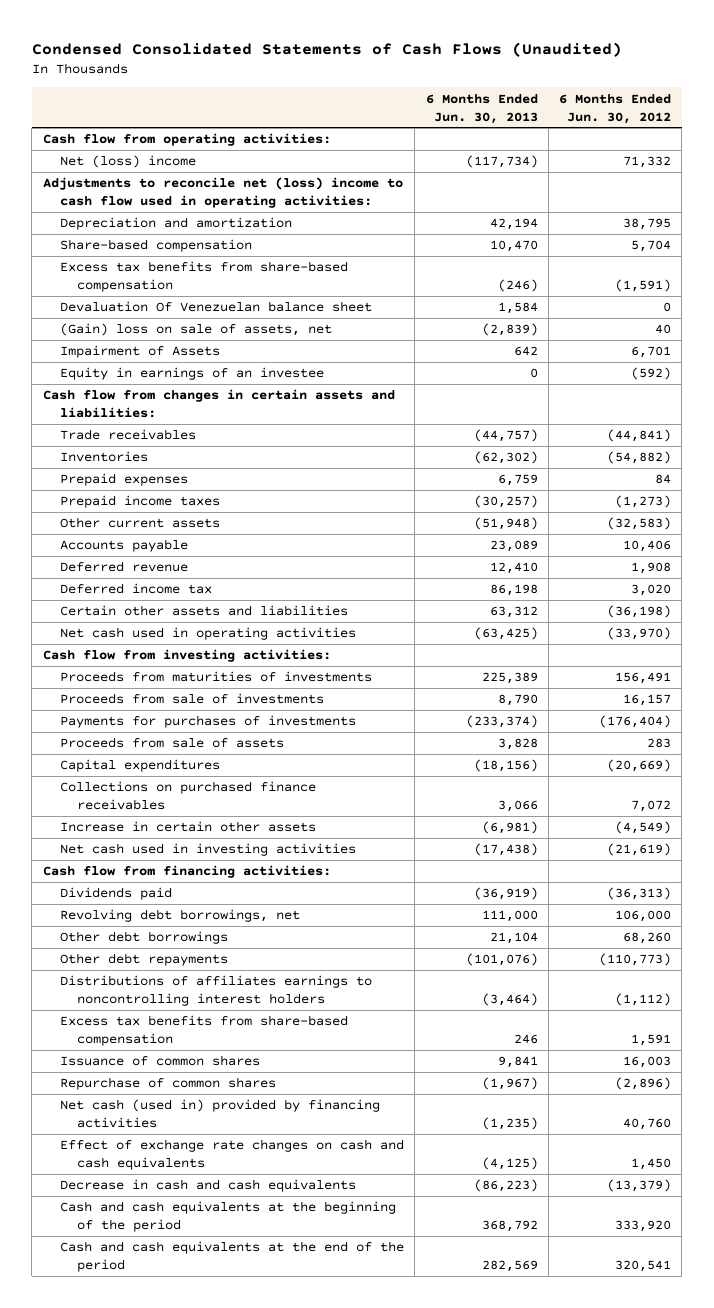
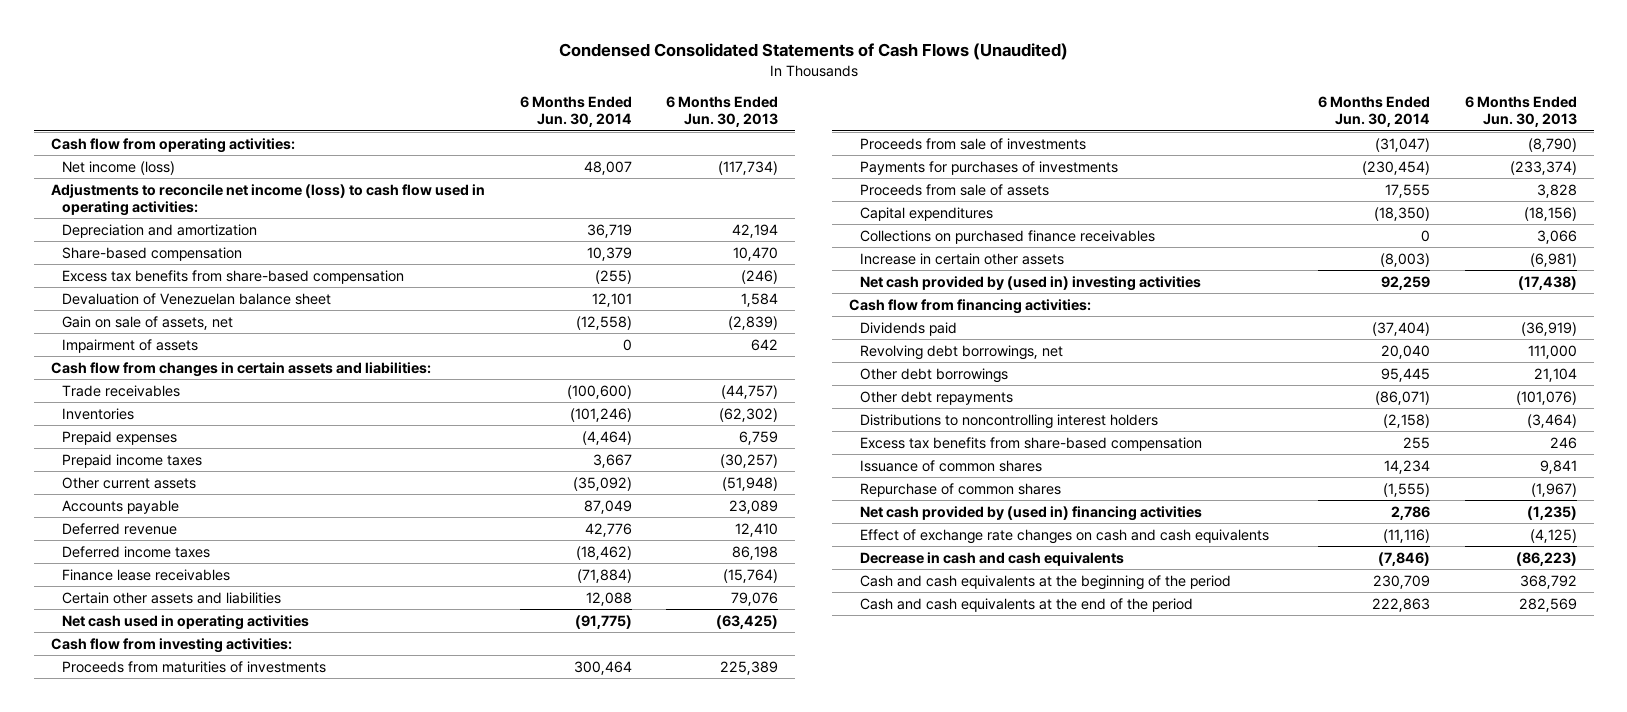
[559,93,672,124] 6 Months Ended Jun. 30, 2012 -> none
none -> [519,96,632,128] 6 Months Ended Jun. 30, 2014
[59,155,196,169] Net (loss) income -> [61,160,175,175] Net income (loss)
[42,177,403,209] Adjustments to reconcile net (loss) income to cash flow used in operating activities: -> [50,183,485,216] Adjustments to reconcile net income (loss) to cash flow used in operating activities:
[59,367,324,381] Equity in earnings of an investee -> none
[59,301,372,313] Devaluation Of Venezuelan balance sheet -> [61,292,331,305] Devaluation of Venezuelan balance sheet
[59,323,332,337] (Gain) loss on sale of assets, net -> [61,315,233,330] Gain on sale of assets, net
[59,345,220,359] Impairment of Assets -> [61,338,198,353] Impairment of assets
[59,583,212,595] Deferred income tax -> [61,545,210,558] Deferred income taxes
none -> [61,568,230,581] Finance lease receivables
[489,606,538,619] 63,312 -> [731,591,779,606] 79,076
[497,694,538,707] 8,790 -> [1527,137,1577,152] (8,790)
[59,843,356,857] Net cash used in investing activities -> [860,275,1202,291] Net cash provided by (used in) investing activities
[59,975,372,1007] Distributions of affiliates earnings to noncontrolling interest holders -> [860,413,1159,429] Distributions to noncontrolling interest holders
[59,1099,380,1129] Net cash (used in) provided by financing activities -> [860,505,1203,521] Net cash provided by (used in) financing activities

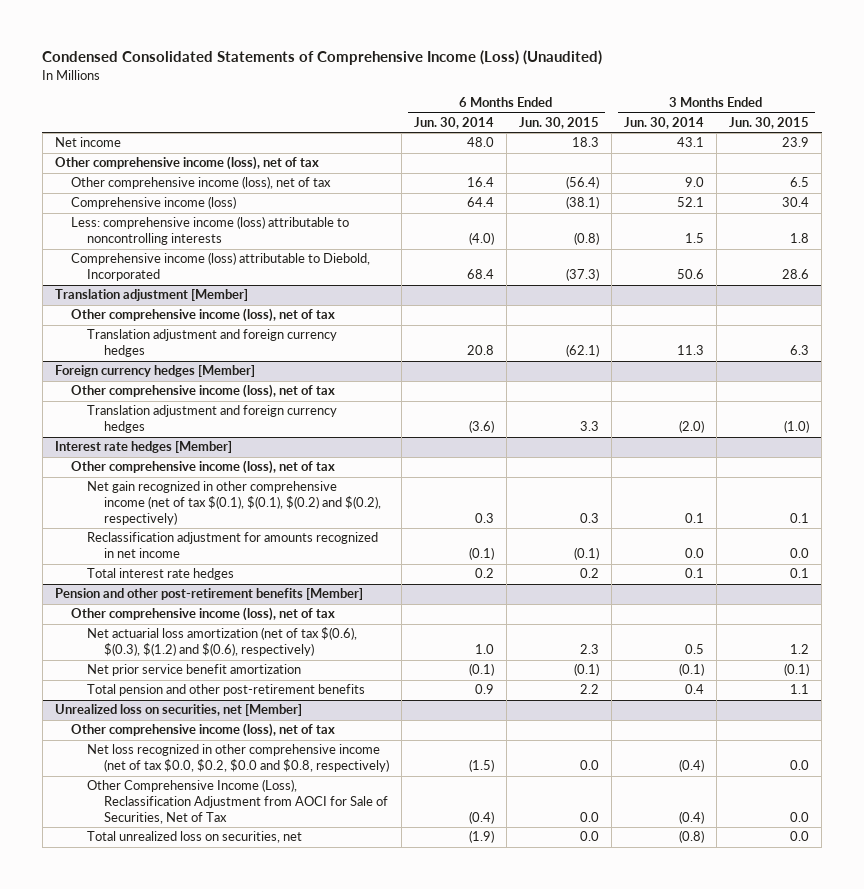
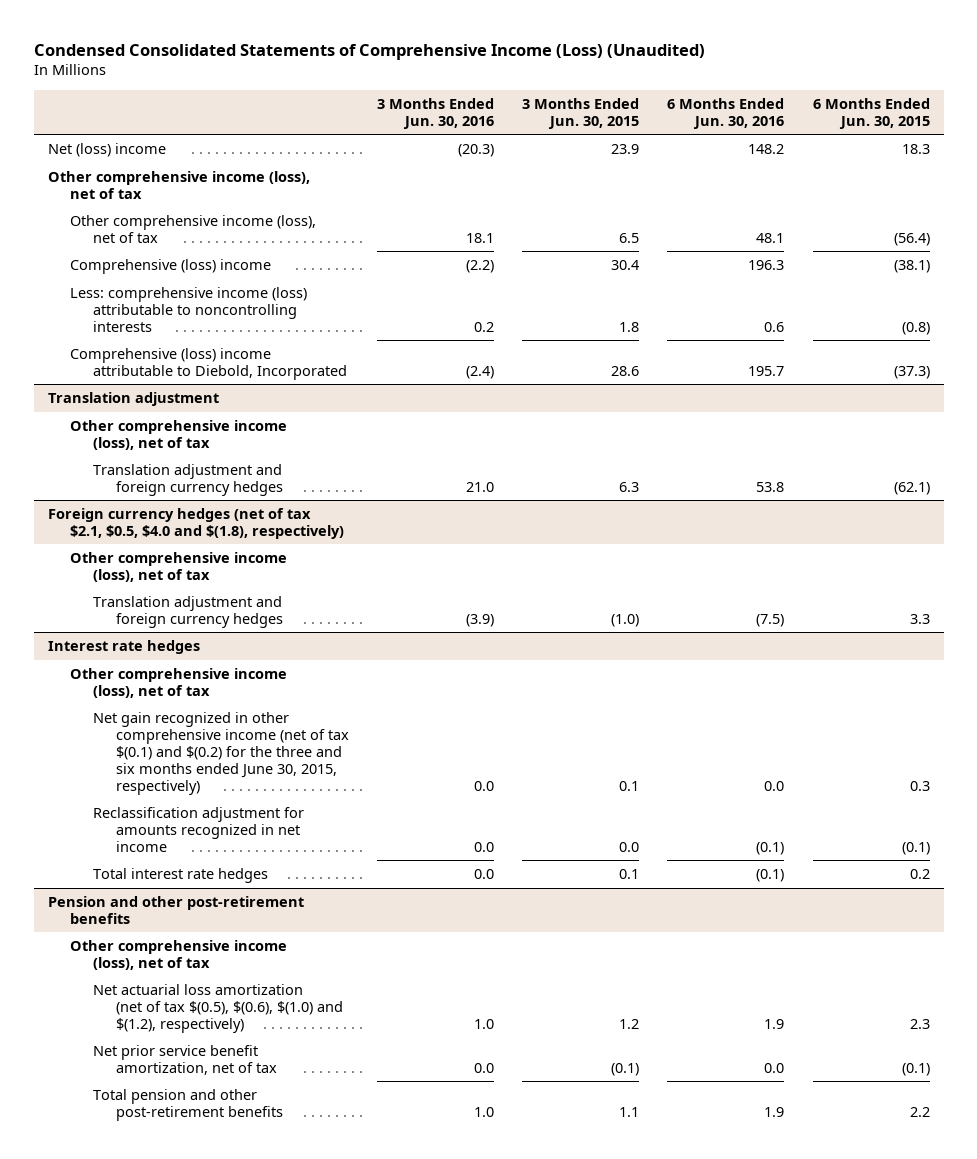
[413,116,494,129] Jun. 30, 2014 -> none
[623,116,704,129] Jun. 30, 2014 -> none
none -> [377,97,495,129] 3 Months Ended Jun. 30, 2016
none -> [667,97,785,129] 6 Months Ended Jun. 30, 2016
[54,137,121,148] Net income -> [47,142,166,157] Net (loss) income
[71,196,237,210] Comprehensive income (loss) -> [70,258,272,274] Comprehensive (loss) income
[71,252,371,282] Comprehensive income (loss) attributable to Diebold, Incorporated -> [70,347,348,380] Comprehensive (loss) income attributable to Diebold, Incorporated
[54,289,248,302] Translation adjustment [Member] -> [47,391,219,406] Translation adjustment
[54,365,255,378] Foreign currency hedges [Member] -> [47,507,345,539] Foreign currency hedges (net of tax $2.1, $0.5, $4.0 and $(1.8), respectively)
[54,441,232,454] Interest rate hedges [Member] -> [47,639,200,654] Interest rate hedges
[87,481,381,526] Net gain recognized in other comprehensive income (net of tax $(0.1), $(0.1), $(0.2) and $(0.2), respectively) -> [93,711,350,795] Net gain recognized in other comprehensive income (net of tax $(0.1) and $(0.2) for the three and six months ended June 30, 2015, respectively)
[54,588,363,601] Pension and other post-retirement benefits [Member] -> [47,895,304,924] Pension and other post-retirement benefits
[87,627,358,657] Net actuarial loss amortization (net of tax $(0.6), $(0.3), $(1.2) and $(0.6), respectively) -> [93,983,344,1033] Net actuarial loss amortization (net of tax $(0.5), $(0.6), $(1.0) and $(1.2), respectively)
[87,664,302,677] Net prior service benefit amortization -> [93,1044,278,1075] Net prior service benefit amortization, net of tax
[54,704,302,717] Unrealized loss on securities, net [Member] -> none
[71,723,336,738] Other comprehensive income (loss), net of tax -> none
[87,744,389,773] Net loss recognized in other comprehensive income (net of tax $0.0, $0.2, $0.0 and $0.8, respectively) -> none
[87,779,388,825] Other Comprehensive Income (Loss), Reclassification Adjustment from AOCI for Sale of Securities, Net of Tax -> none
[87,831,303,844] Total unrealized loss on securities, net -> none

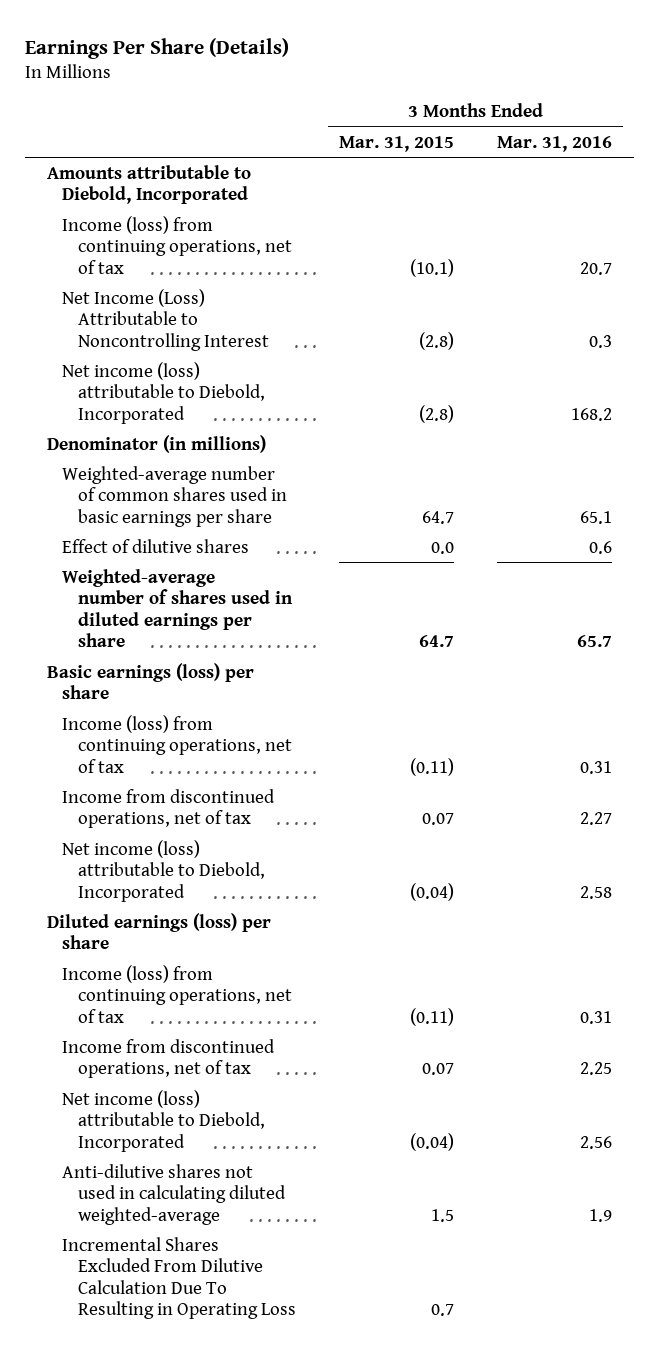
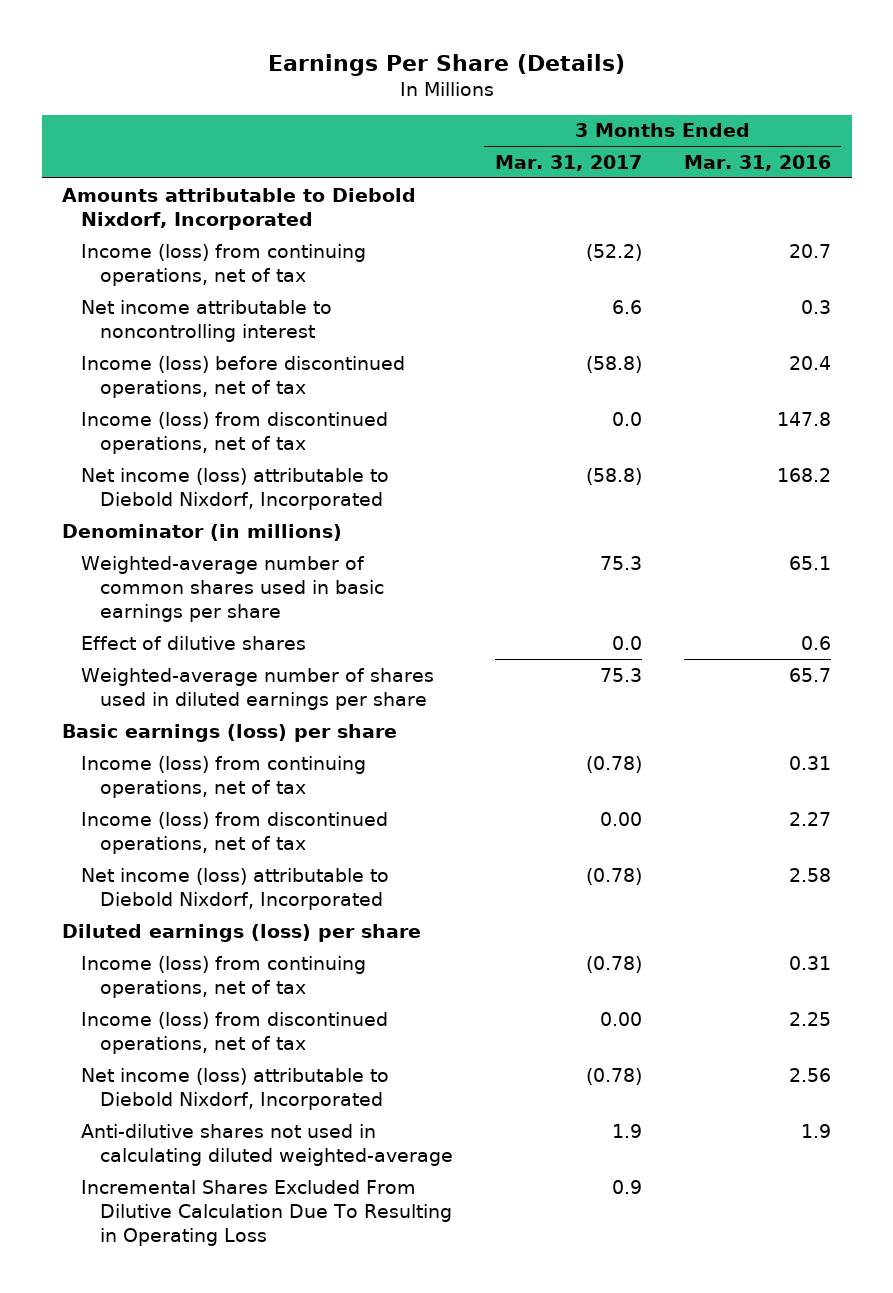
[339,135,455,152] Mar. 31, 2015 -> none
none -> [494,154,642,171] Mar. 31, 2017
[47,164,252,205] Amounts attributable to Diebold, Incorporated -> [62,187,417,230] Amounts attributable to Diebold Nixdorf, Incorporated
[62,288,269,351] Net Income (Loss) Attributable to Noncontrolling Interest -> [81,299,333,342] Net income attributable to noncontrolling interest
none -> [81,355,406,398] Income (loss) before discontinued operations, net of tax
none -> [81,411,389,454] Income (loss) from discontinued operations, net of tax
[62,361,265,424] Net income (loss) attributable to Diebold, Incorporated -> [81,467,390,510] Net income (loss) attributable to Diebold Nixdorf, Incorporated
[62,788,276,829] Income from discontinued operations, net of tax -> [81,811,389,854] Income (loss) from discontinued operations, net of tax
[62,839,265,902] Net income (loss) attributable to Diebold, Incorporated -> [81,867,390,910] Net income (loss) attributable to Diebold Nixdorf, Incorporated
[62,1038,276,1079] Income from discontinued operations, net of tax -> [81,1011,389,1054] Income (loss) from discontinued operations, net of tax
[62,1089,265,1152] Net income (loss) attributable to Diebold, Incorporated -> [81,1067,390,1110] Net income (loss) attributable to Diebold Nixdorf, Incorporated

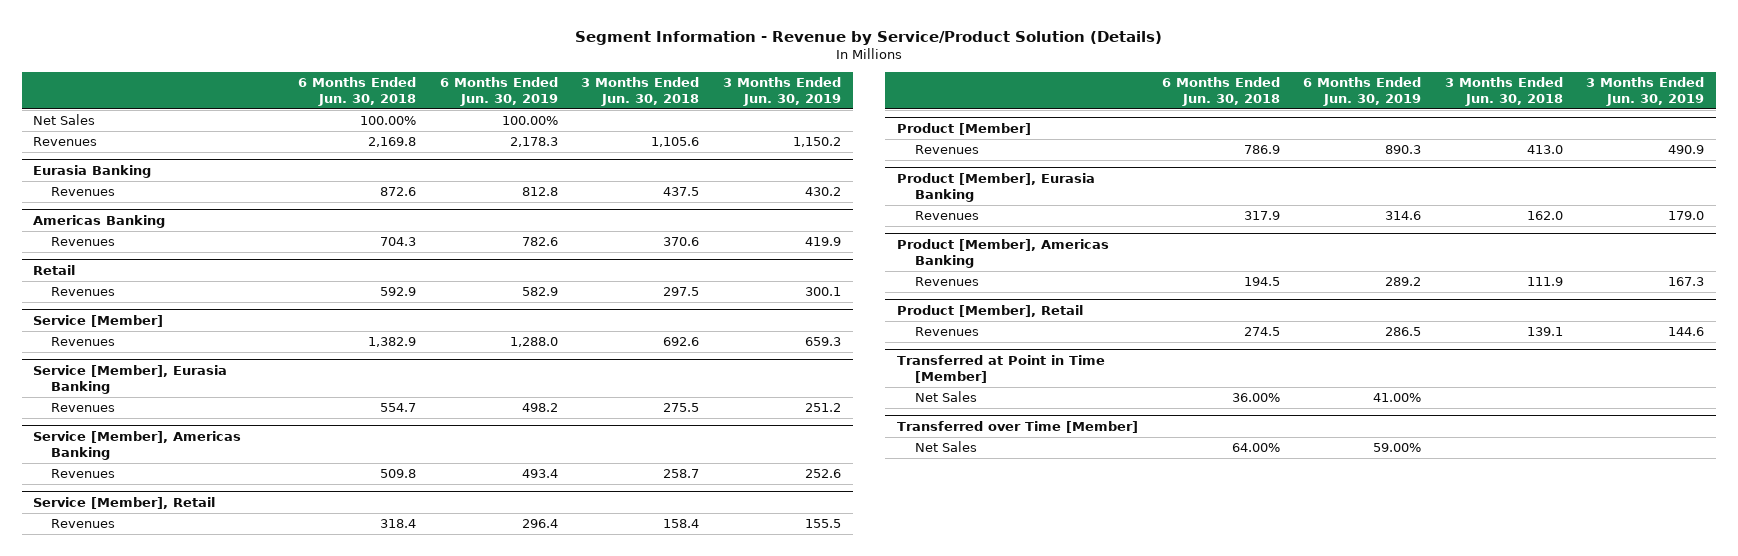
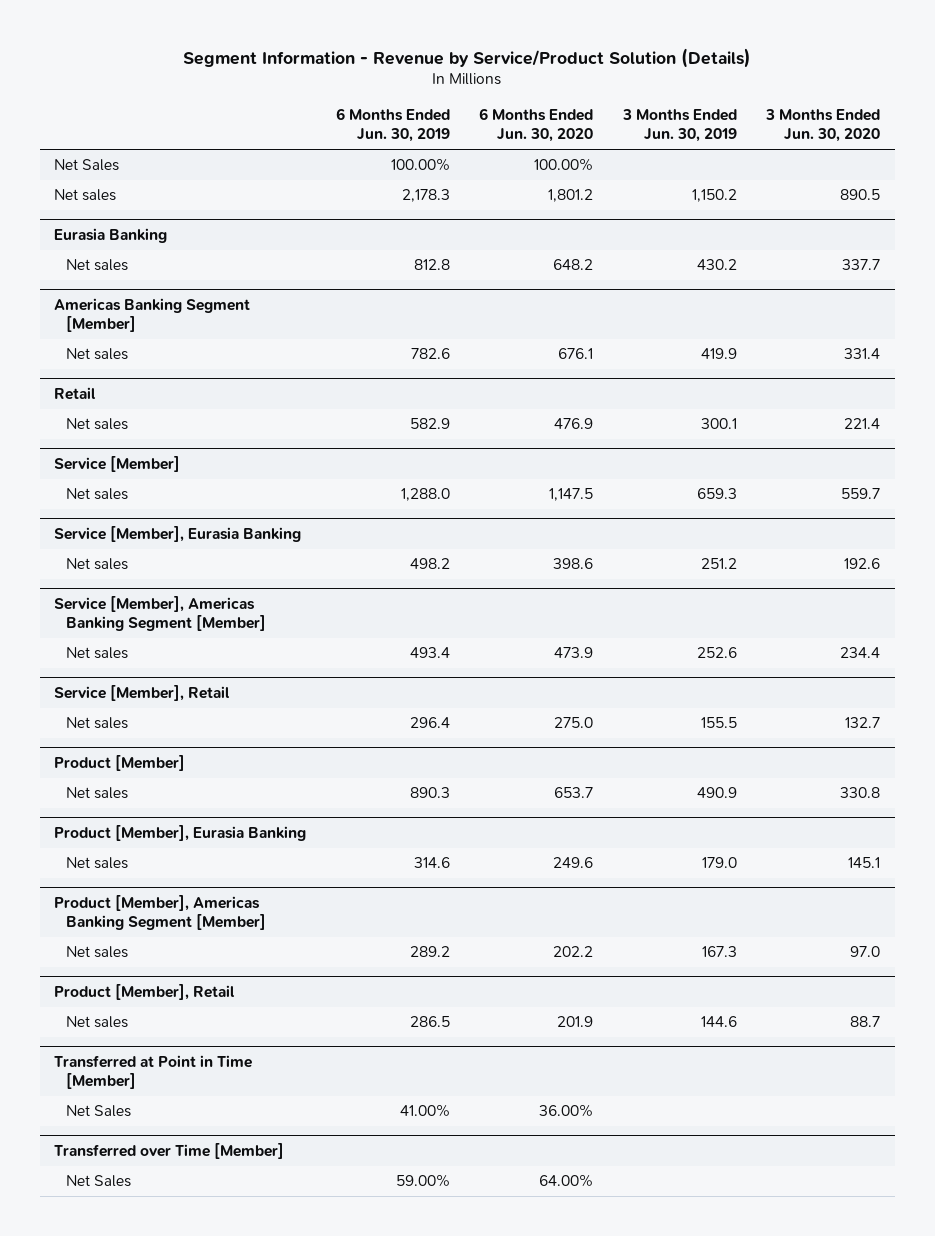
[297,77,416,107] 6 Months Ended Jun. 30, 2018 -> none
[581,77,700,107] 3 Months Ended Jun. 30, 2018 -> none
none -> [479,107,594,143] 6 Months Ended Jun. 30, 2020
none -> [765,108,881,143] 3 Months Ended Jun. 30, 2020
[33,137,98,147] Revenues -> [54,189,117,202] Net sales
[51,187,116,197] Revenues -> [65,259,128,272] Net sales
[33,215,166,229] Americas Banking -> [54,297,251,333] Americas Banking Segment [Member]
[51,237,116,247] Revenues -> [65,348,128,361] Net sales
[51,287,116,297] Revenues -> [65,418,128,431] Net sales
[51,337,116,347] Revenues -> [65,488,128,501] Net sales
[51,403,116,413] Revenues -> [65,558,128,571] Net sales
[33,431,242,460] Service [Member], Americas Banking -> [54,595,266,632] Service [Member], Americas Banking Segment [Member]
[51,469,116,479] Revenues -> [65,647,128,660] Net sales
[51,519,116,529] Revenues -> [65,717,128,730] Net sales
[914,145,979,155] Revenues -> [65,787,128,800] Net sales
[914,211,979,221] Revenues -> [65,857,128,870] Net sales
[896,239,1109,268] Product [Member], Americas Banking -> [54,894,266,931] Product [Member], Americas Banking Segment [Member]
[914,277,979,287] Revenues -> [65,946,128,959] Net sales
[914,327,979,337] Revenues -> [65,1016,128,1029] Net sales

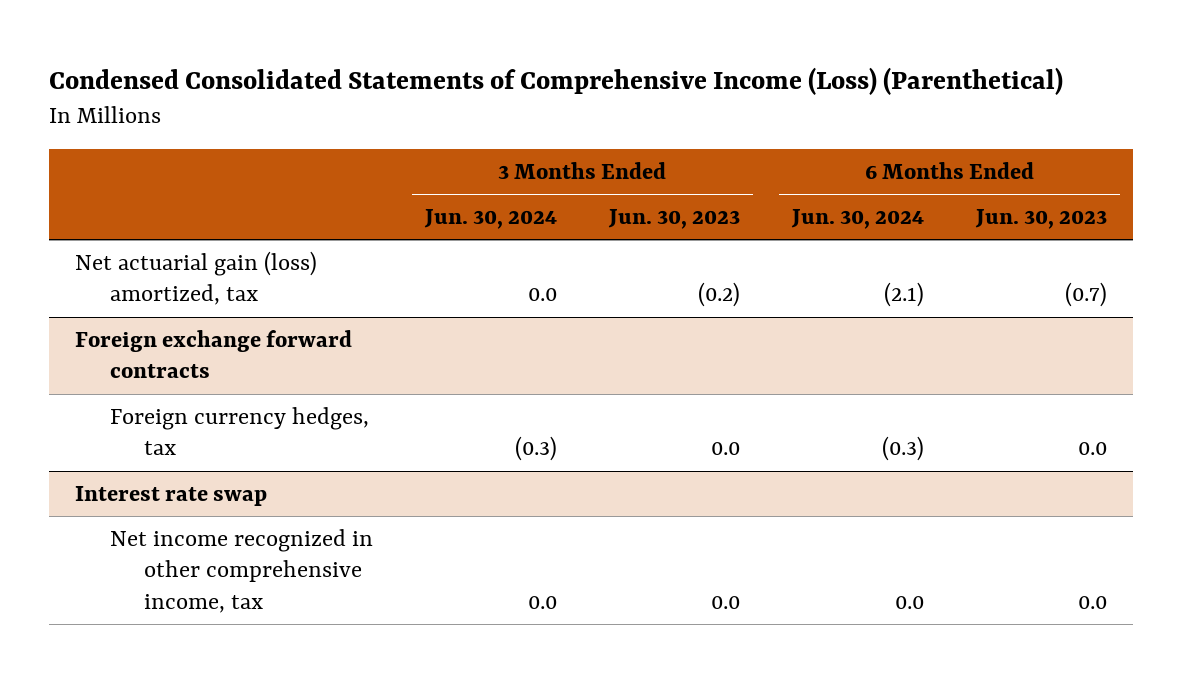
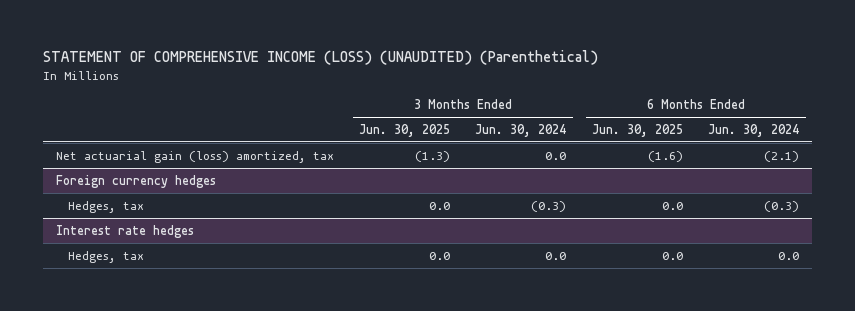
[48,66,1063,95] Condensed Consolidated Statements of Comprehensive Income (Loss) (Parenthetical) -> [42,50,598,66] STATEMENT OF COMPREHENSIVE INCOME (LOSS) (UNAUDITED) (Parenthetical)
[607,209,740,230] Jun. 30, 2023 -> none
[975,209,1108,230] Jun. 30, 2023 -> none
none -> [359,123,451,137] Jun. 30, 2025
none -> [591,123,683,137] Jun. 30, 2025
[109,528,373,613] Net income recognized in other comprehensive income, tax -> none
[74,329,352,379] Foreign exchange forward contracts -> [55,174,216,188] Foreign currency hedges
[109,406,369,456] Foreign currency hedges, tax -> [67,200,144,213] Hedges, tax
[74,485,267,506] Interest rate swap -> [55,224,194,238] Interest rate hedges
none -> [67,250,144,263] Hedges, tax

